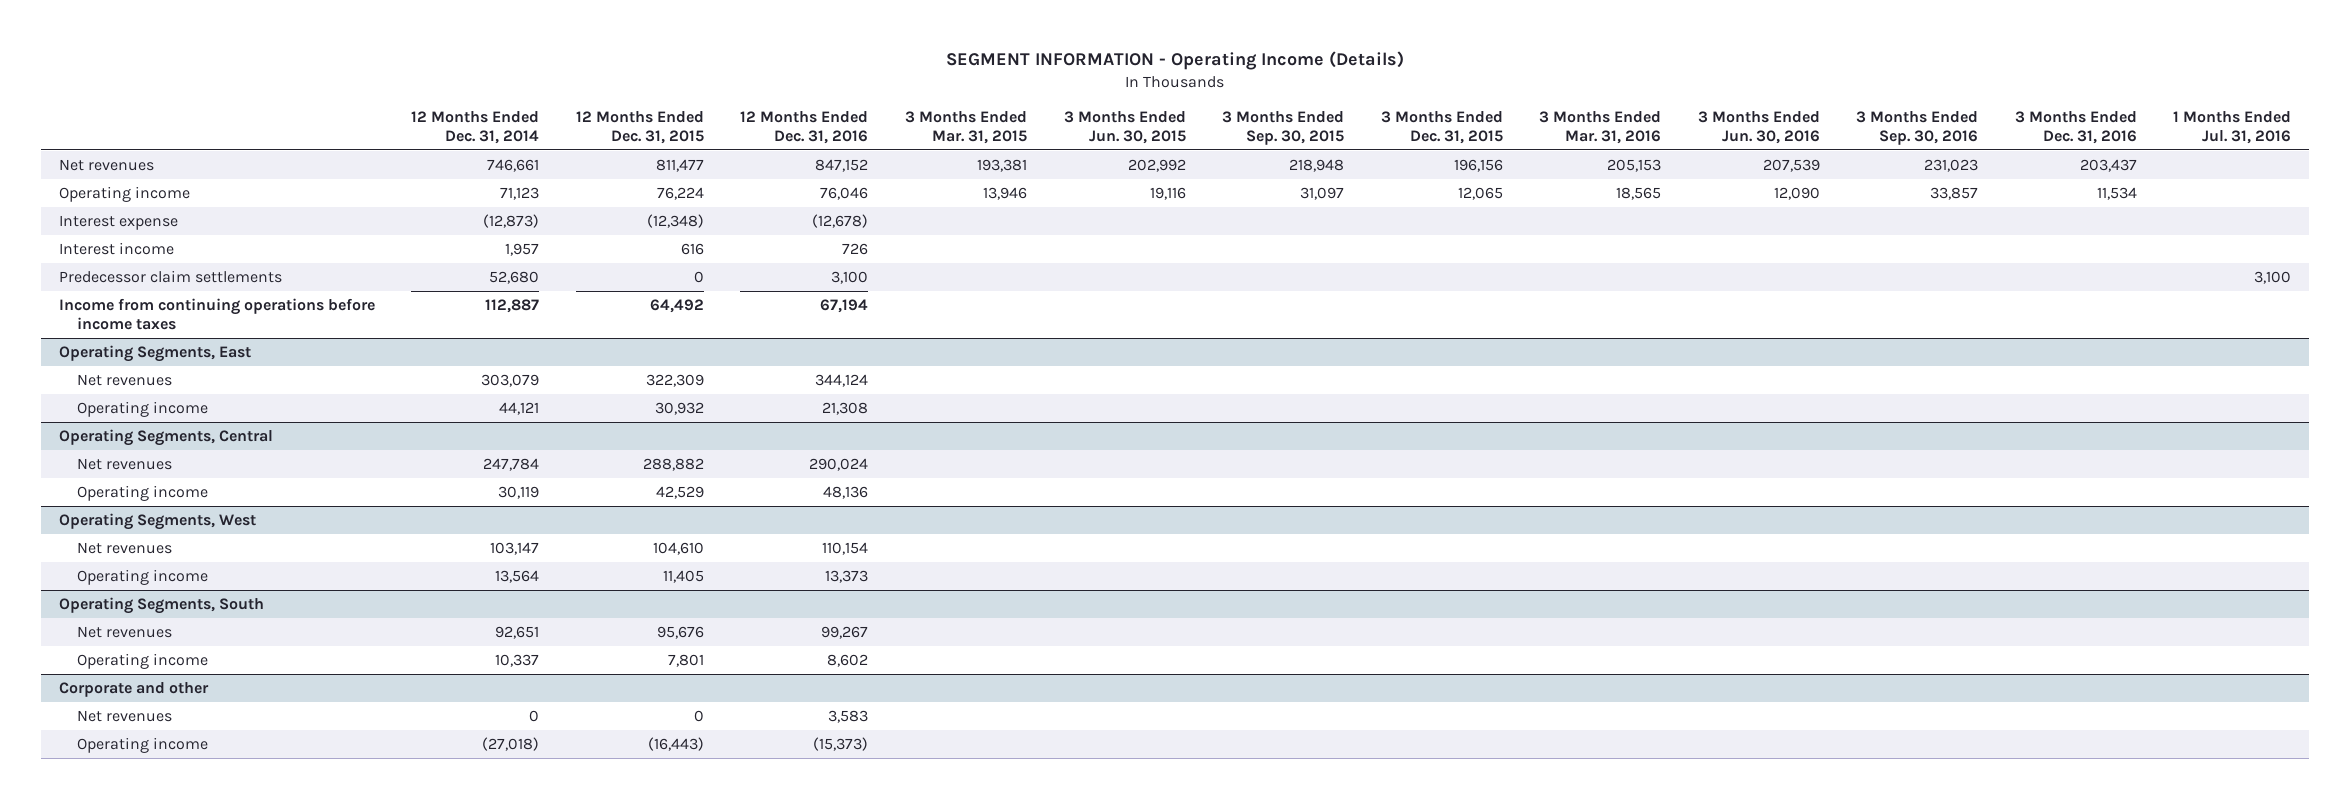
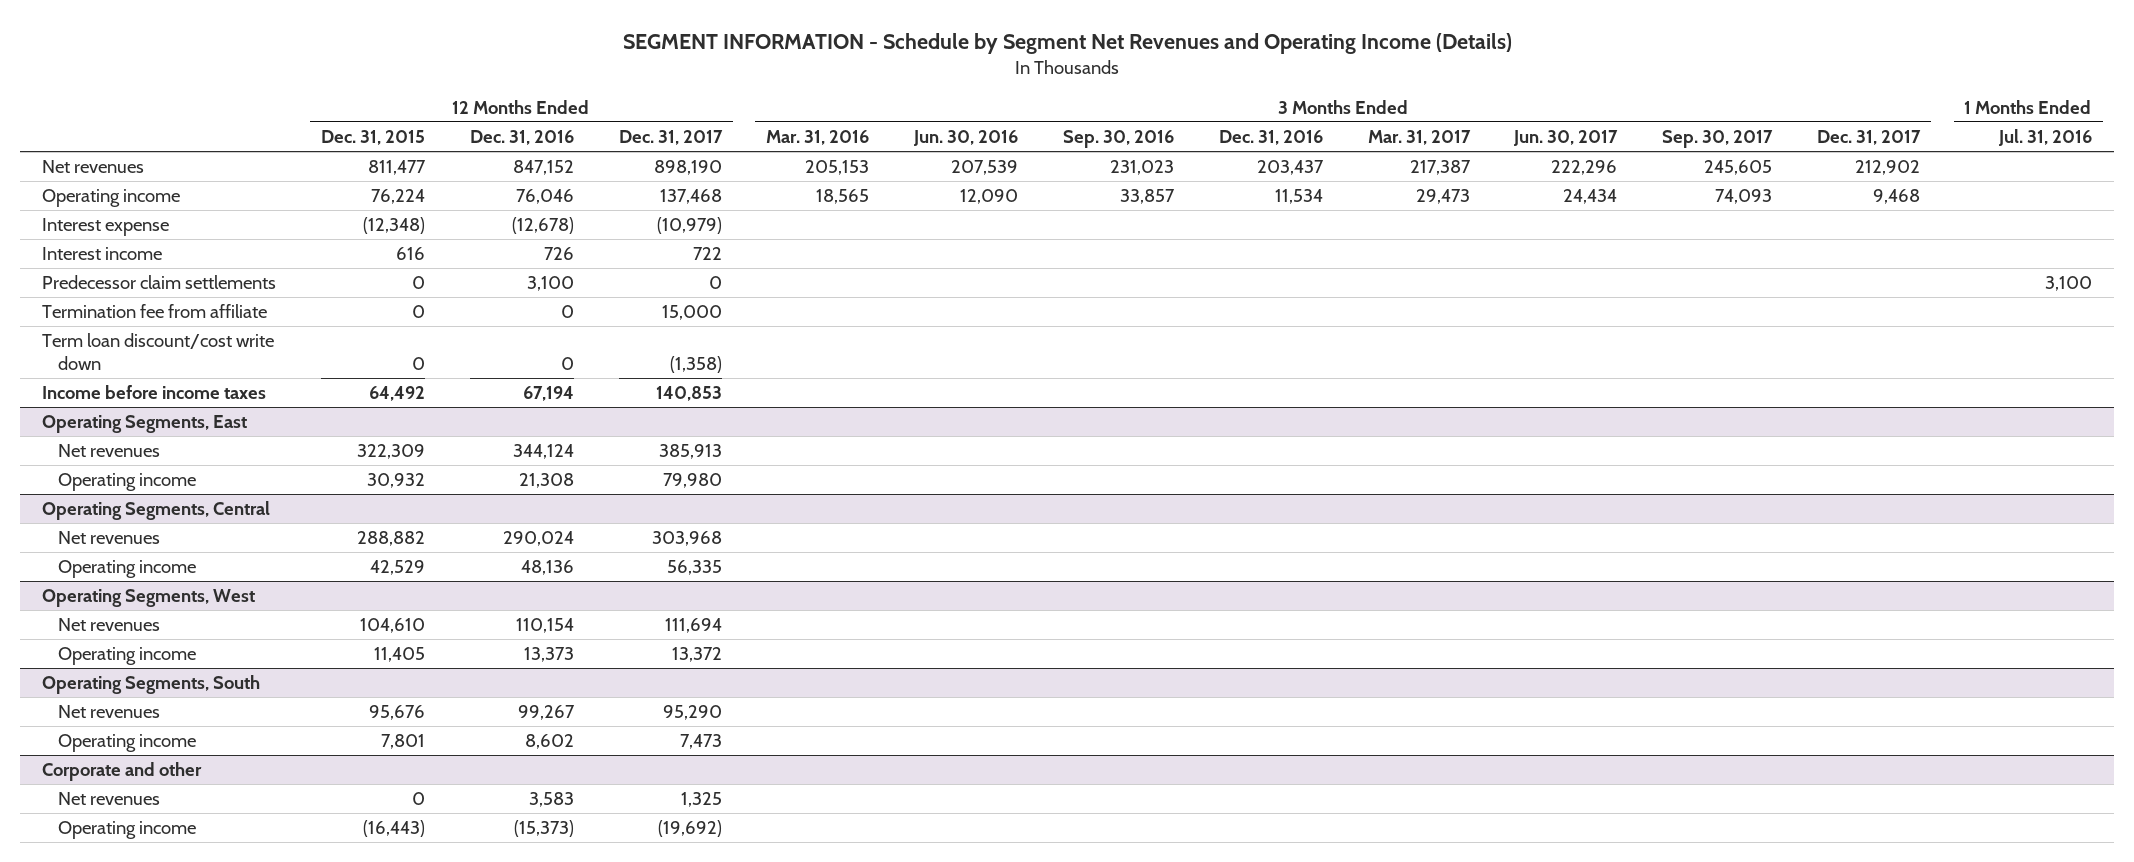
[946,51,1405,71] SEGMENT INFORMATION - Operating Income (Details) -> [623,32,1513,54] SEGMENT INFORMATION - Schedule by Segment Net Revenues and Operating Income (Details)
[411,110,540,144] 12 Months Ended Dec. 31, 2014 -> none
[904,110,1027,144] 3 Months Ended Mar. 31, 2015 -> none
[1063,110,1186,144] 3 Months Ended Jun. 30, 2015 -> none
[1222,110,1345,145] 3 Months Ended Sep. 30, 2015 -> none
[1380,110,1503,144] 3 Months Ended Dec. 31, 2015 -> none
none -> [618,130,723,146] Dec. 31, 2017
none -> [1367,130,1471,146] Mar. 31, 2017
none -> [1513,130,1619,147] Jun. 30, 2017
none -> [1662,130,1774,149] Sep. 30, 2017
none -> [1816,130,1921,146] Dec. 31, 2017
none -> [42,304,268,319] Termination fee from affiliate
none -> [42,333,275,370] Term loan discount/cost write down
[58,298,375,331] Income from continuing operations before income taxes -> [42,385,267,400] Income before income taxes

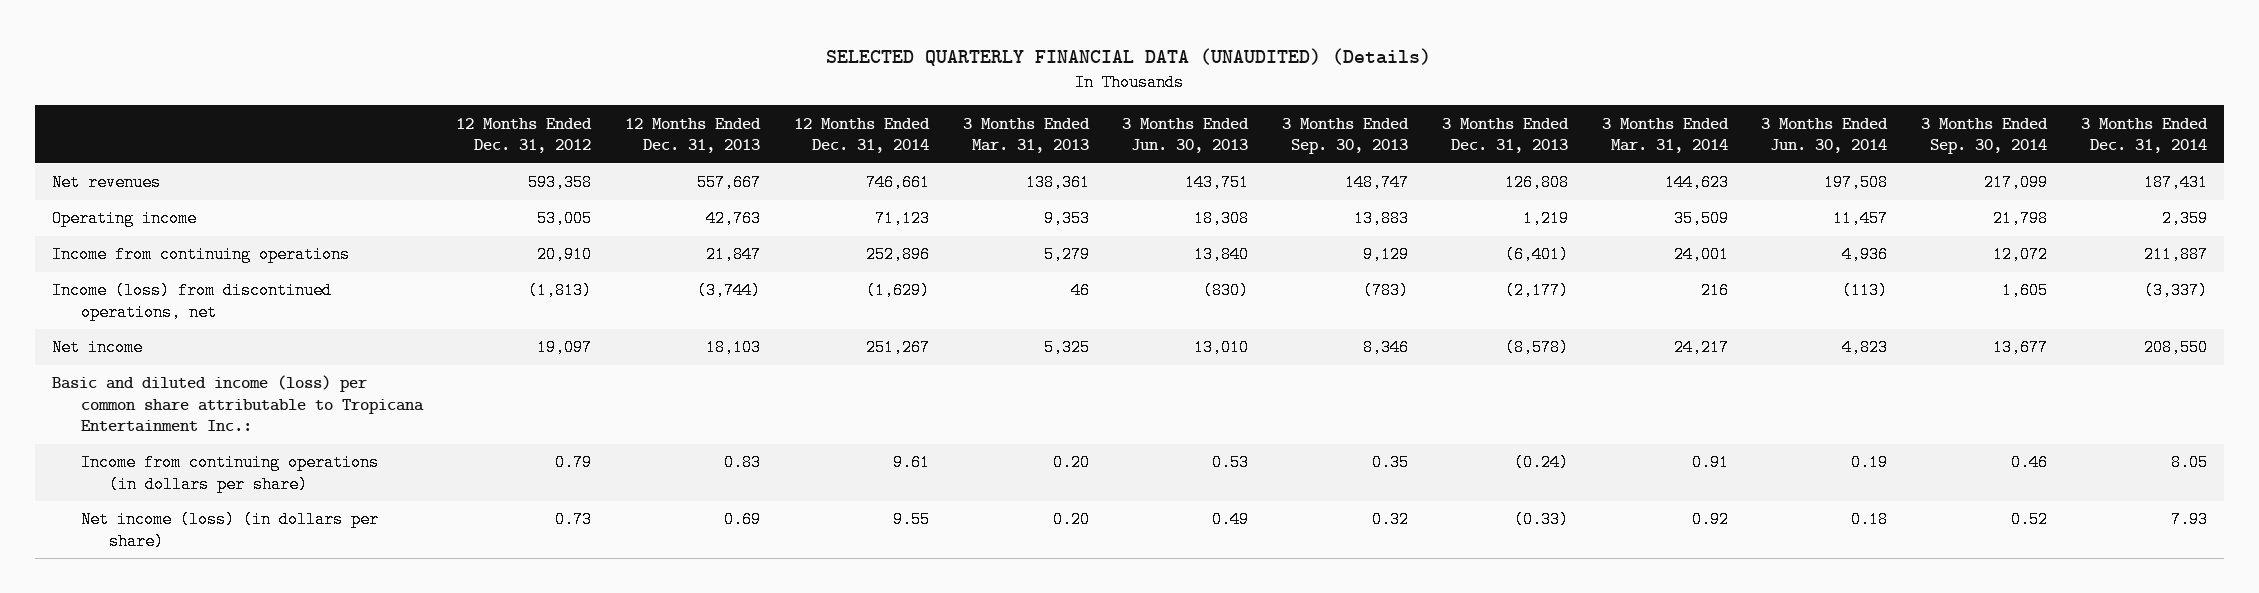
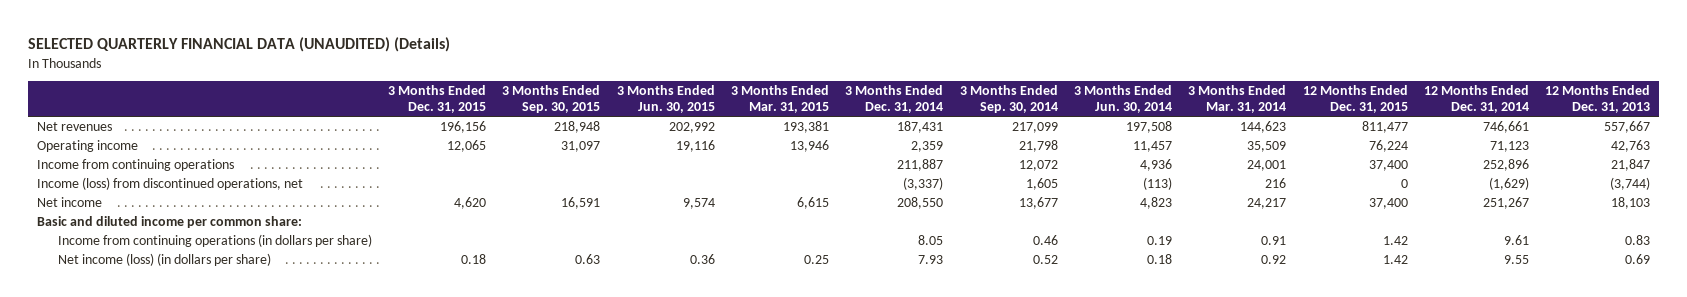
[456,117,593,154] 12 Months Ended Dec. 31, 2012 -> none
[962,117,1090,154] 3 Months Ended Mar. 31, 2013 -> none
[1122,117,1250,154] 3 Months Ended Jun. 30, 2013 -> none
[1282,117,1410,155] 3 Months Ended Sep. 30, 2013 -> none
[1441,117,1569,154] 3 Months Ended Dec. 31, 2013 -> none
none -> [387,85,486,114] 3 Months Ended Dec. 31, 2015
none -> [502,85,601,114] 3 Months Ended Sep. 30, 2015
none -> [616,85,715,114] 3 Months Ended Jun. 30, 2015
none -> [730,85,829,114] 3 Months Ended Mar. 31, 2015
none -> [1302,85,1408,114] 12 Months Ended Dec. 31, 2015
[52,375,424,433] Basic and diluted income (loss) per common share attributable to Tropicana Entertainment Inc.: -> [36,216,302,229] Basic and diluted income per common share:

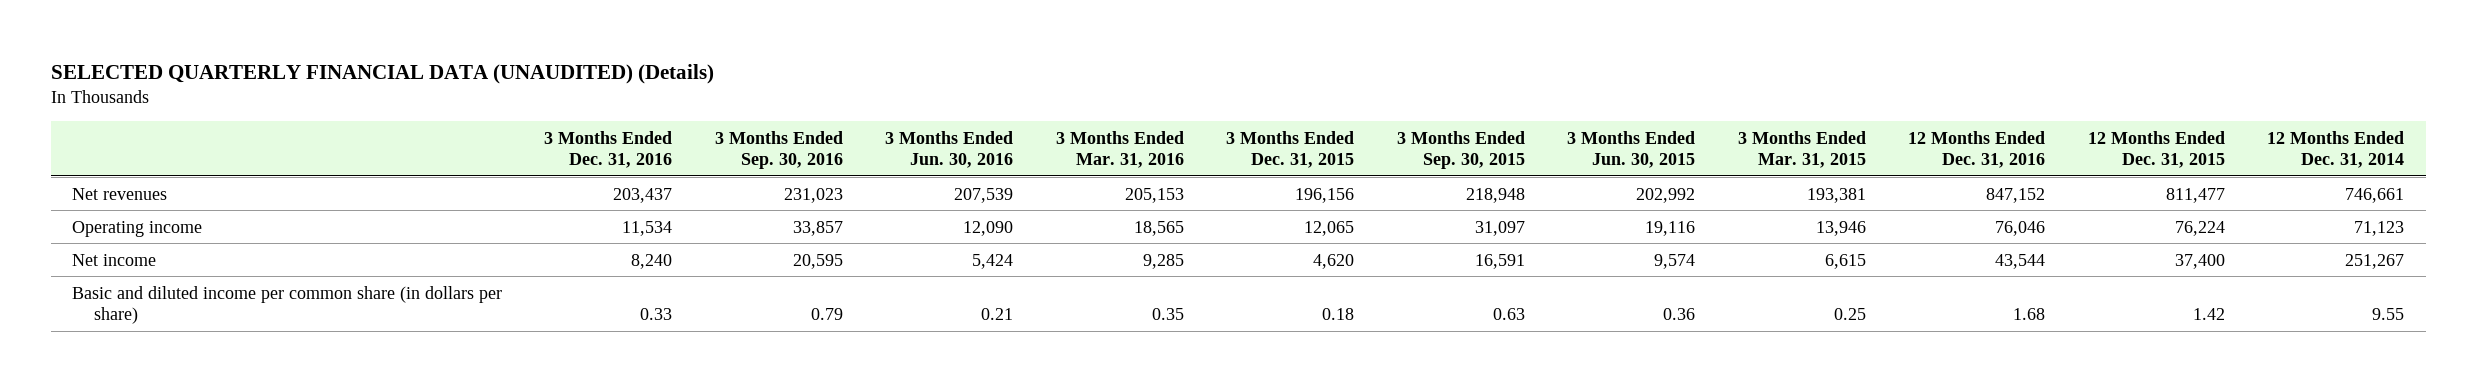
[845,85,944,114] 3 Months Ended Dec. 31, 2014 -> none
[959,85,1058,114] 3 Months Ended Sep. 30, 2014 -> none
[1073,85,1172,114] 3 Months Ended Jun. 30, 2014 -> none
[1188,85,1287,114] 3 Months Ended Mar. 31, 2014 -> none
[1545,85,1651,114] 12 Months Ended Dec. 31, 2013 -> none
none -> [544,130,673,169] 3 Months Ended Dec. 31, 2016
none -> [714,130,843,170] 3 Months Ended Sep. 30, 2016
none -> [885,130,1014,169] 3 Months Ended Jun. 30, 2016
none -> [1055,130,1184,169] 3 Months Ended Mar. 31, 2016
none -> [1908,130,2046,169] 12 Months Ended Dec. 31, 2016
[36,159,234,172] Income from continuing operations -> none
[36,177,303,191] Income (loss) from discontinued operations, net -> none
[36,216,302,229] Basic and diluted income per common share: -> none
[57,234,372,248] Income from continuing operations (in dollars per share) -> none
[57,253,271,267] Net income (loss) (in dollars per share) -> [71,285,502,324] Basic and diluted income per common share (in dollars per share)

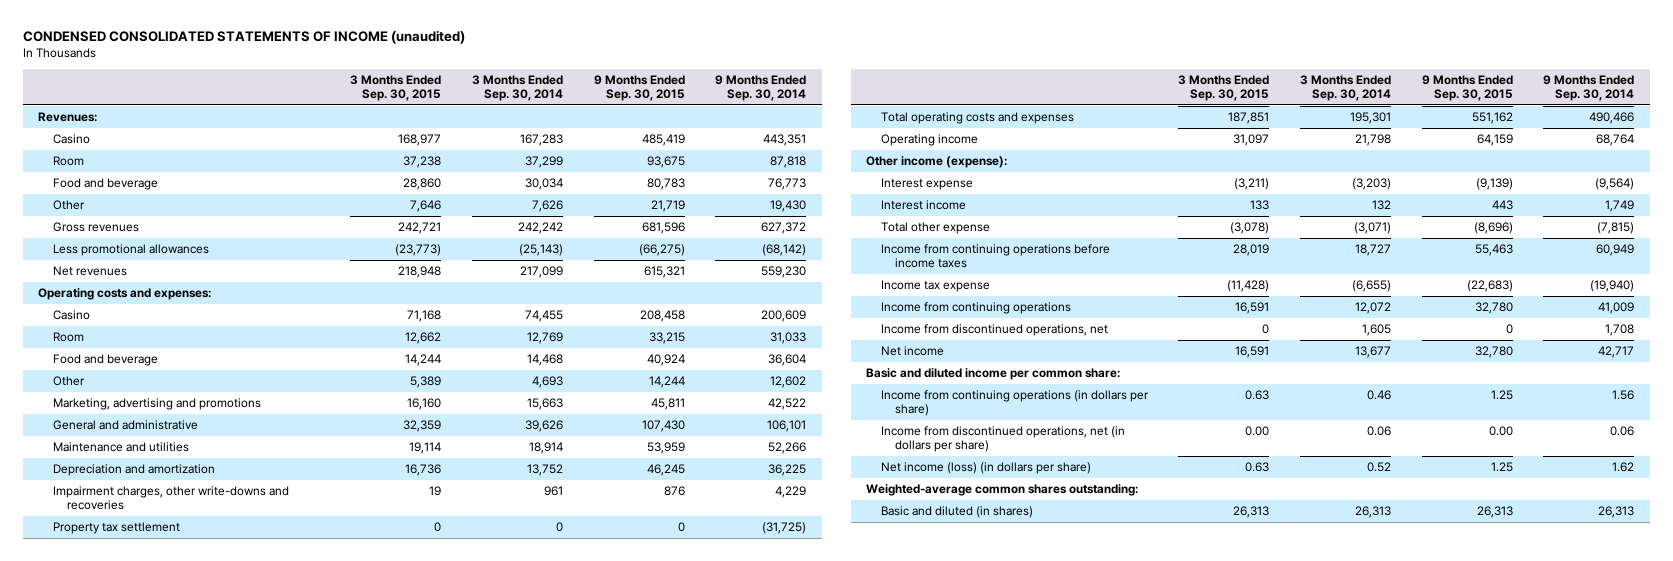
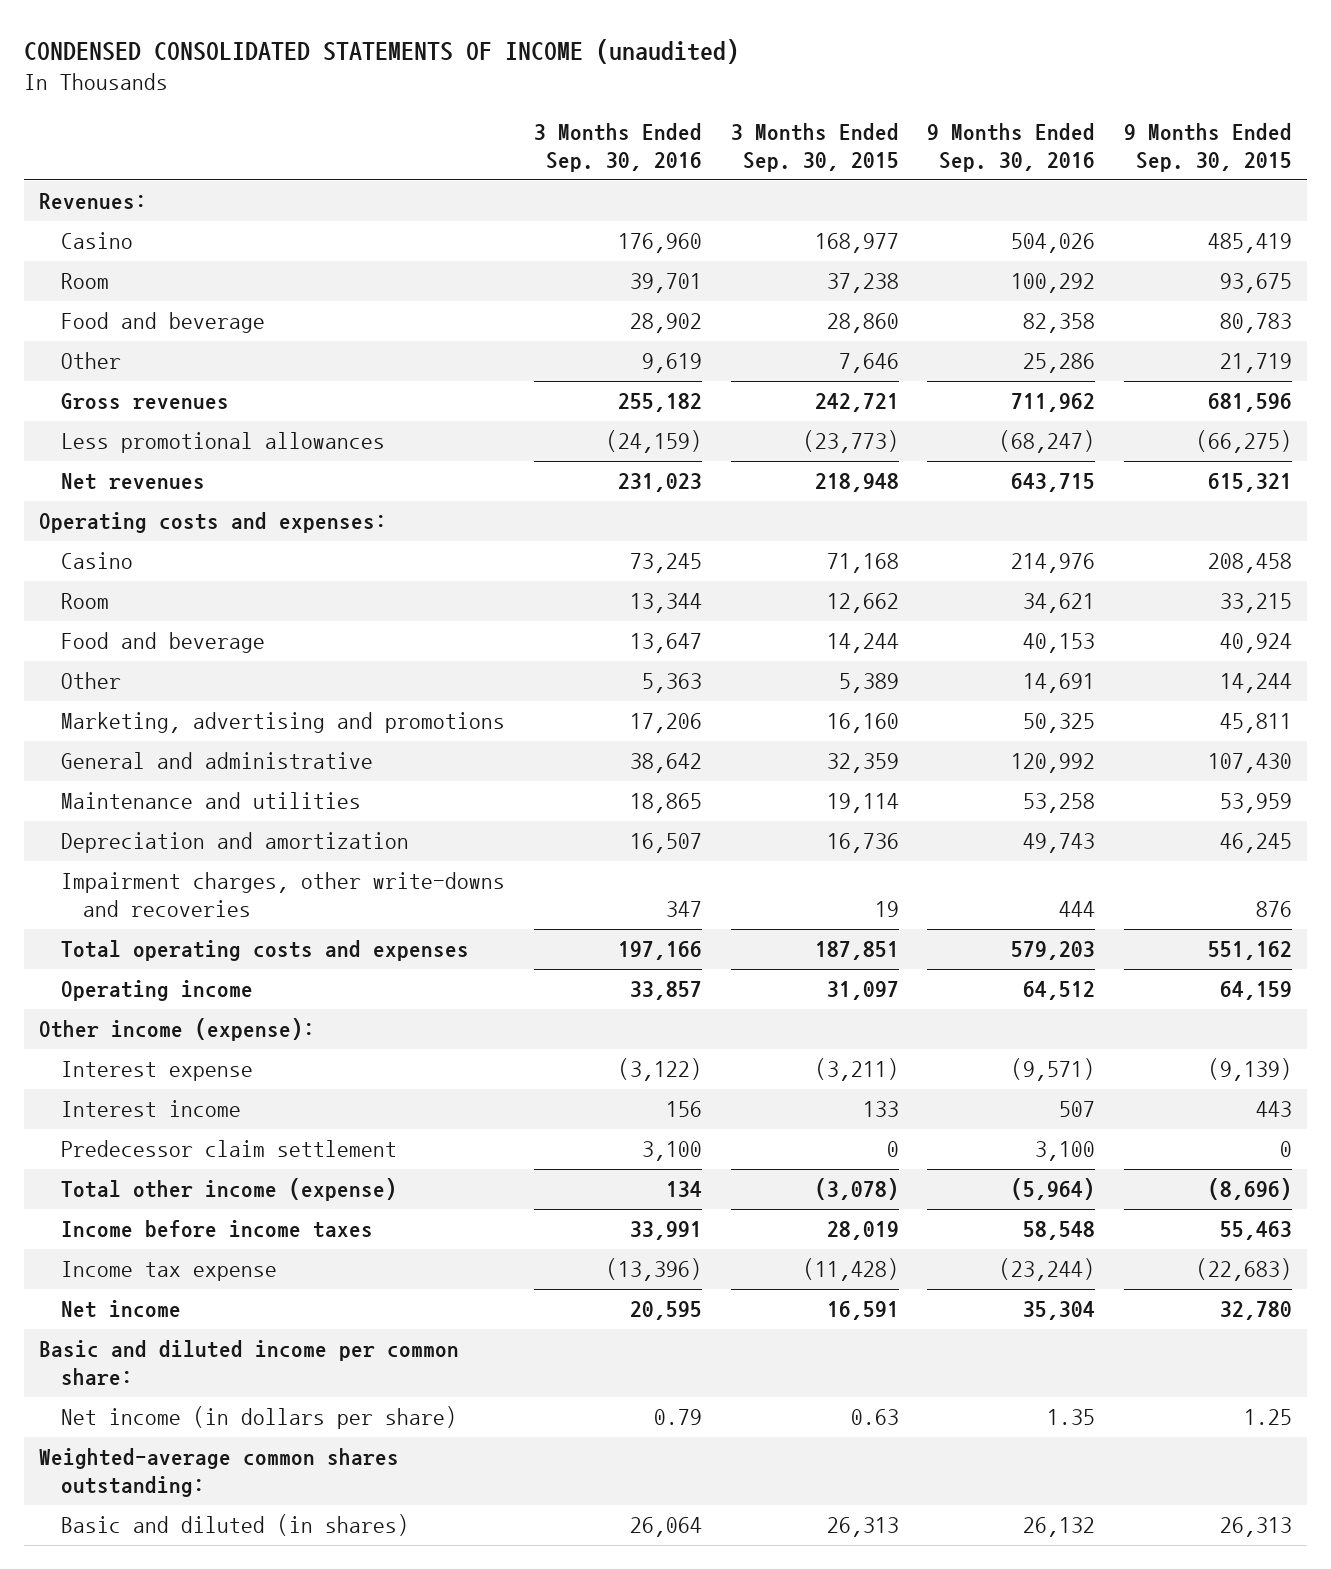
[471,75,563,102] 3 Months Ended Sep. 30, 2014 -> none
[715,75,807,102] 9 Months Ended Sep. 30, 2014 -> none
none -> [533,122,702,172] 3 Months Ended Sep. 30, 2016
none -> [927,122,1096,172] 9 Months Ended Sep. 30, 2016
[52,522,180,535] Property tax settlement -> none
none -> [60,1140,397,1158] Predecessor claim settlement
[880,222,990,235] Total other expense -> [60,1178,397,1202] Total other income (expense)
[880,244,1110,269] Income from continuing operations before income taxes -> [60,1220,373,1239] Income before income taxes
[880,302,1071,315] Income from continuing operations -> none
[880,324,1108,337] Income from discontinued operations, net -> none
[880,390,1149,417] Income from continuing operations (in dollars per share) -> none
[880,426,1125,453] Income from discontinued operations, net (in dollars per share) -> none
[880,462,1091,475] Net income (loss) (in dollars per share) -> [60,1406,457,1430] Net income (in dollars per share)

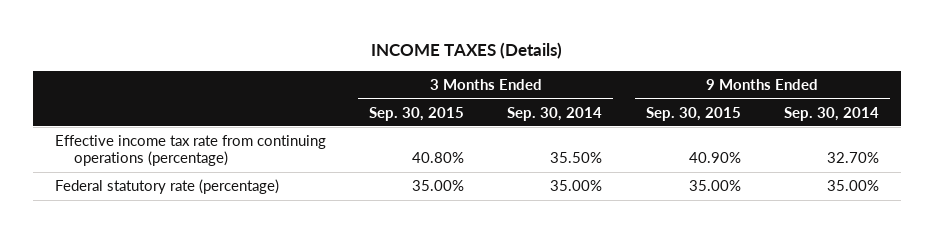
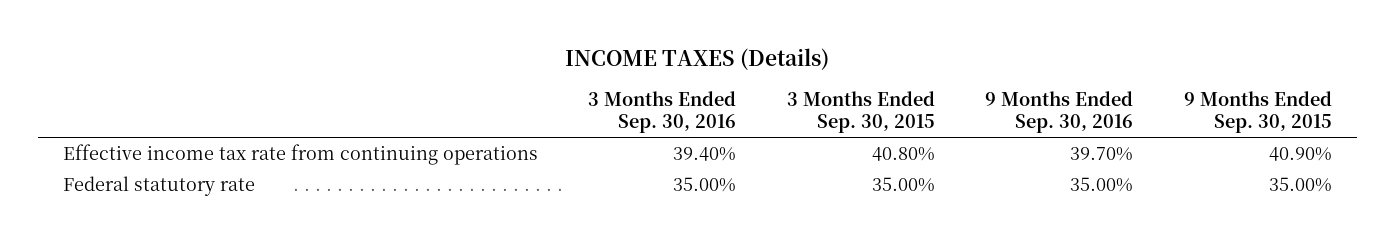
[507,106,603,121] Sep. 30, 2014 -> none
[784,106,880,121] Sep. 30, 2014 -> none
none -> [588,91,737,133] 3 Months Ended Sep. 30, 2016
none -> [985,91,1134,133] 9 Months Ended Sep. 30, 2016
[54,135,326,167] Effective income tax rate from continuing operations (percentage) -> [62,144,538,166] Effective income tax rate from continuing operations
[54,179,279,195] Federal statutory rate (percentage) -> [62,176,255,197] Federal statutory rate

